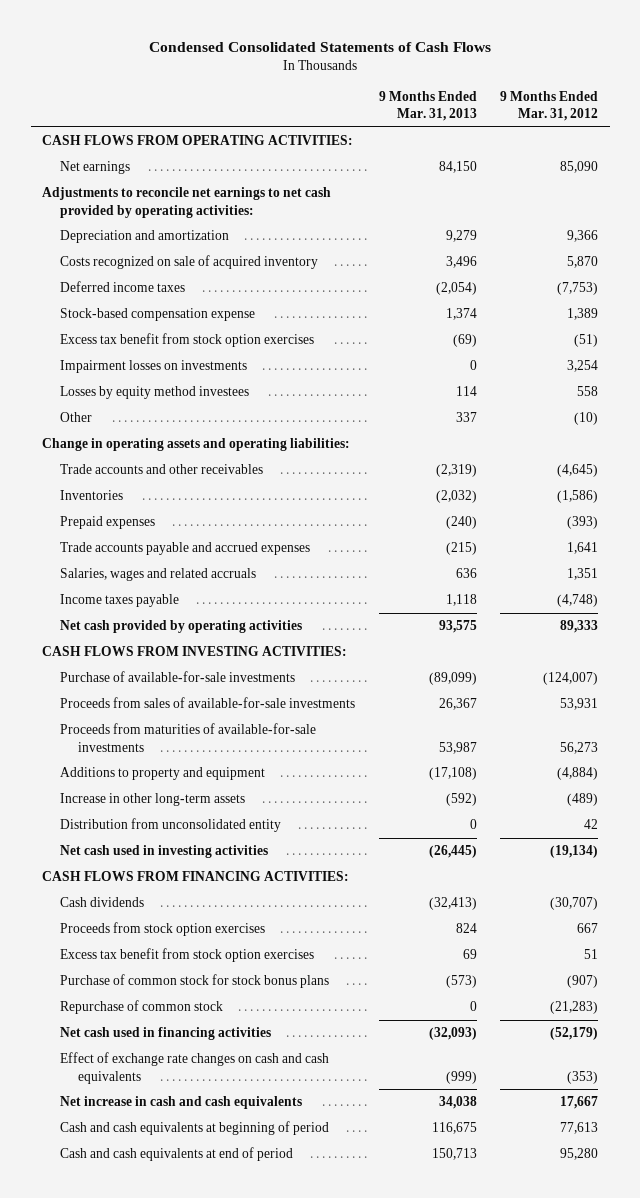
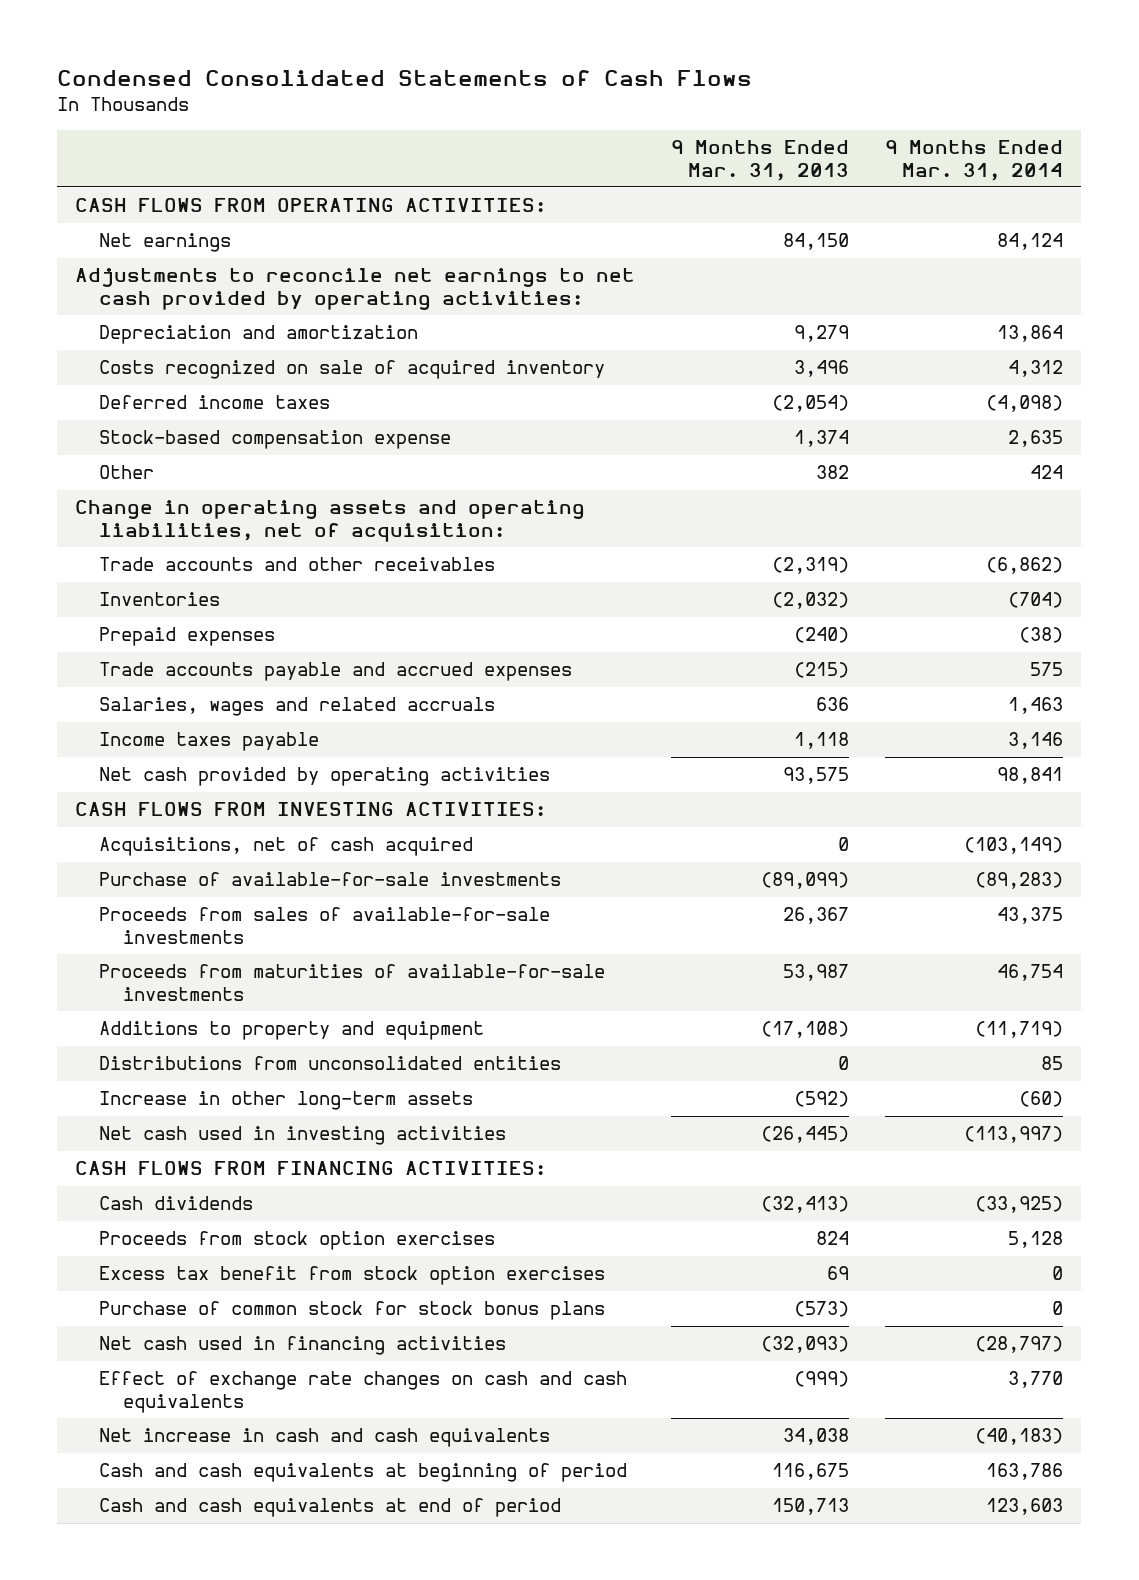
[500,90,599,122] 9 Months Ended Mar. 31, 2012 -> none
none -> [885,140,1064,181] 9 Months Ended Mar. 31, 2014
[60,333,315,348] Excess tax benefit from stock option exercises -> none
[60,360,248,374] Impairment losses on investments -> none
[60,386,250,400] Losses by equity method investees -> none
[455,412,477,423] 337 -> [816,465,850,480] 382
[42,438,351,452] Change in operating assets and operating liabilities: -> [75,500,586,542] Change in operating assets and operating liabilities, net of acquisition:
none -> [99,837,474,857] Acquisitions, net of cash acquired
none -> [99,1056,562,1071] Distributions from unconsolidated entities
[60,818,282,833] Distribution from unconsolidated entity -> none
[60,1000,224,1015] Repurchase of common stock -> none

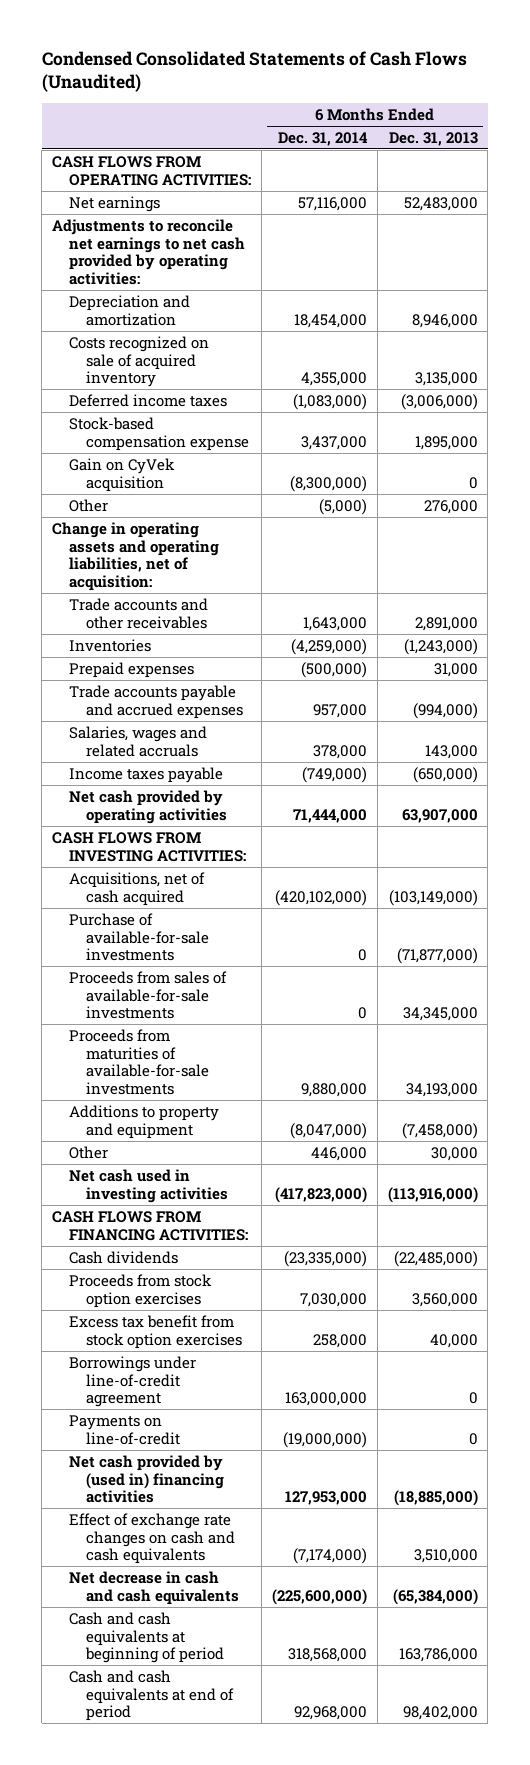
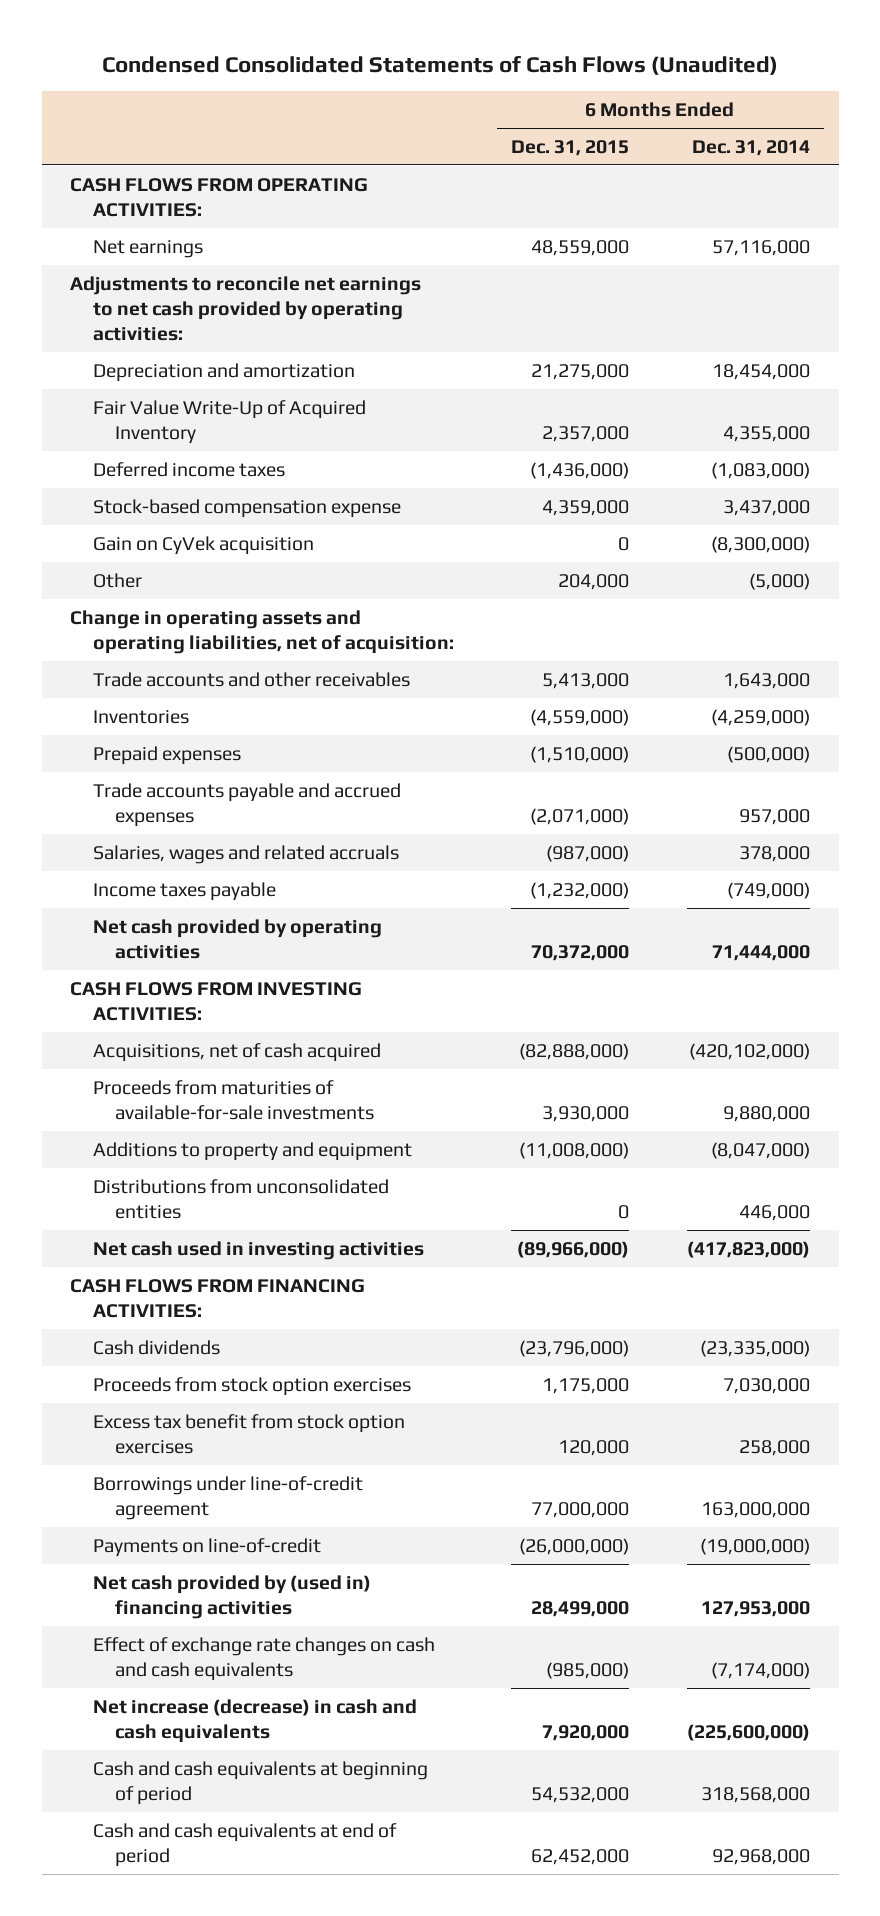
[388,131,478,146] Dec. 31, 2013 -> none
none -> [511,139,630,156] Dec. 31, 2015
[69,335,210,388] Costs recognized on sale of acquired inventory -> [92,399,366,444] Fair Value Write-Up of Acquired Inventory
[69,912,209,962] Purchase of available-for-sale investments -> none
[69,970,228,1020] Proceeds from sales of available-for-sale investments -> none
[69,1145,109,1159] Other -> [92,1178,389,1219] Distributions from unconsolidated entities
[69,1570,239,1605] Net decrease in cash and cash equivalents -> [92,1698,417,1743] Net increase (decrease) in cash and cash equivalents

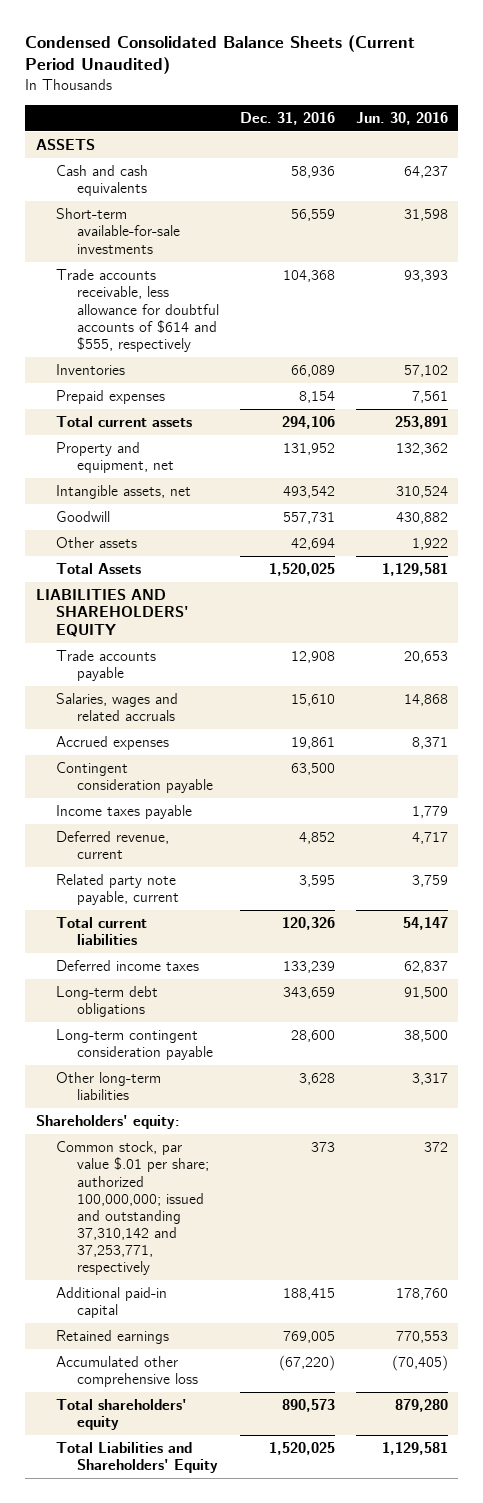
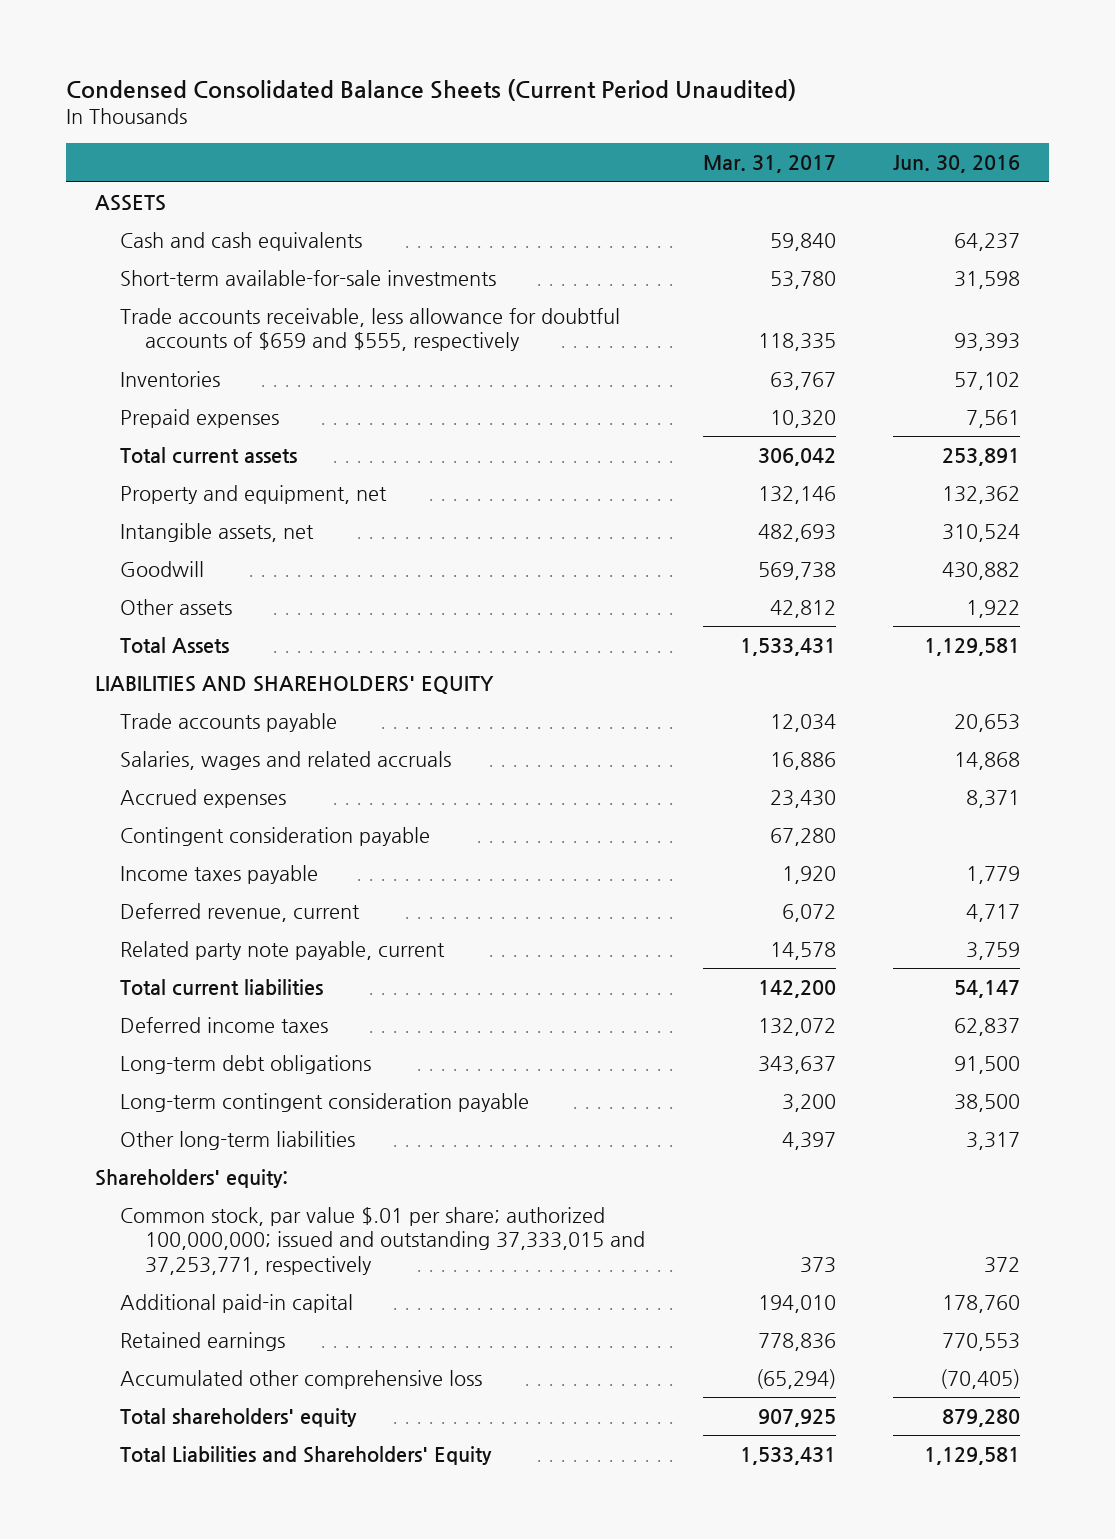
[239,111,335,125] Dec. 31, 2016 -> none
none -> [702,155,836,174] Mar. 31, 2017
[56,269,219,352] Trade accounts receivable, less allowance for doubtful accounts of $614 and $555, respectively -> [120,308,621,352] Trade accounts receivable, less allowance for doubtful accounts of $659 and $555, respectively
[56,1141,209,1276] Common stock, par value $.01 per share; authorized 100,000,000; issued and outstanding 37,310,142 and 37,253,771, respectively -> [120,1207,646,1275] Common stock, par value $.01 per share; authorized 100,000,000; issued and outstanding 37,333,015 and 37,253,771, respectively

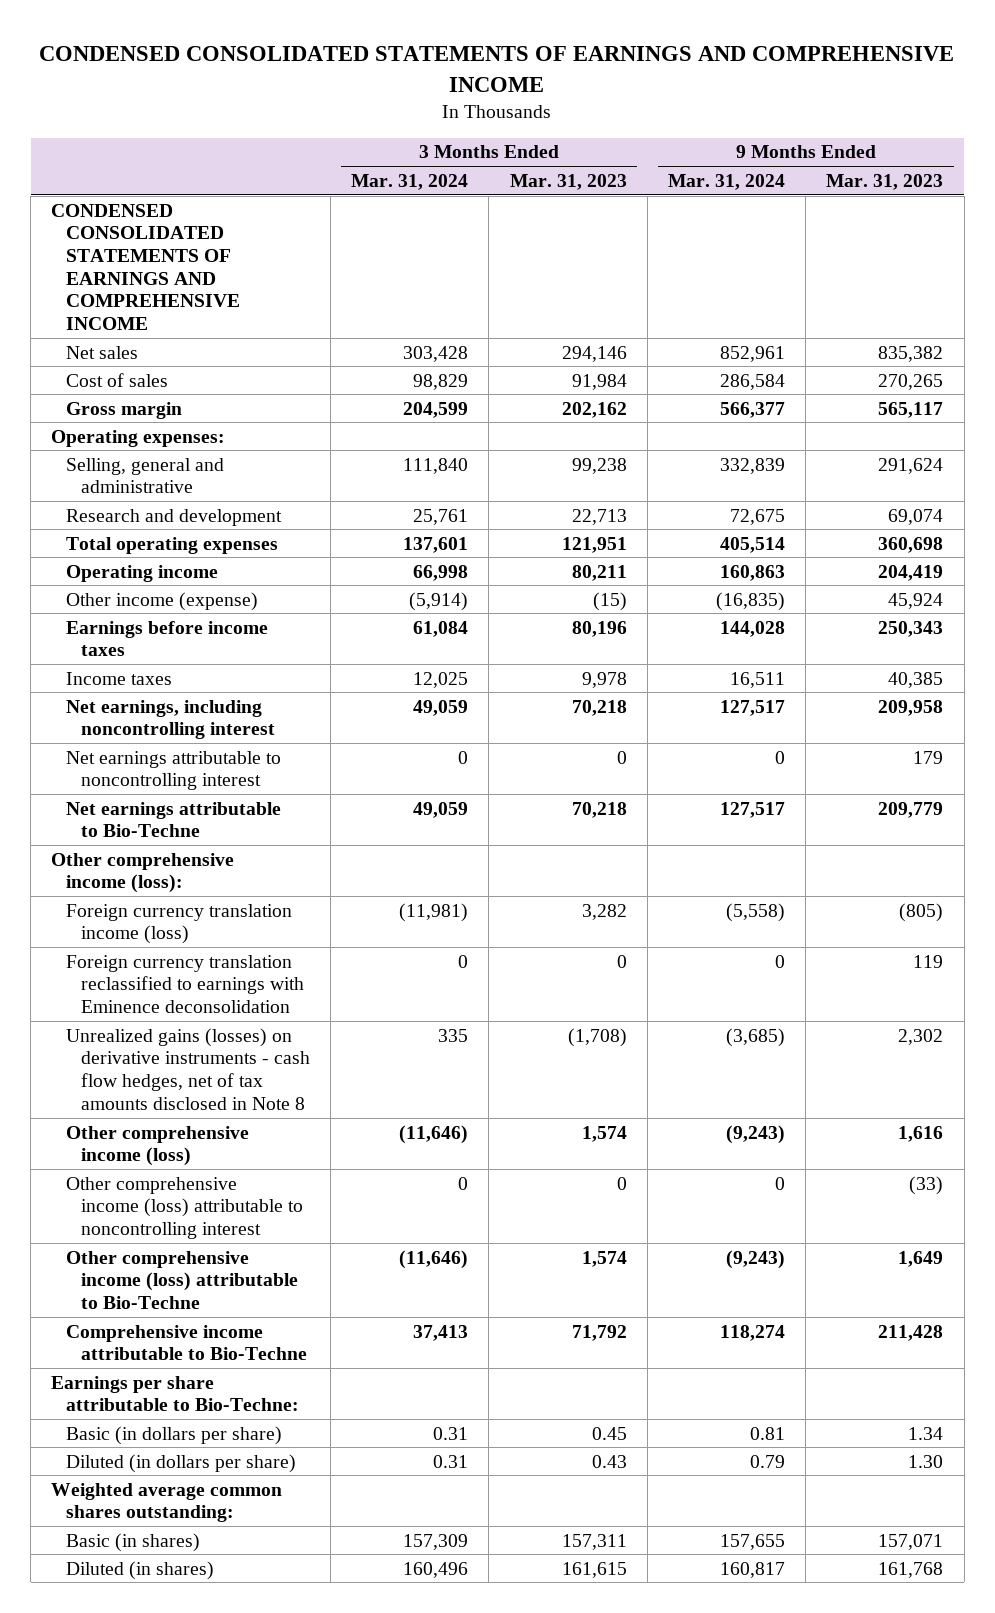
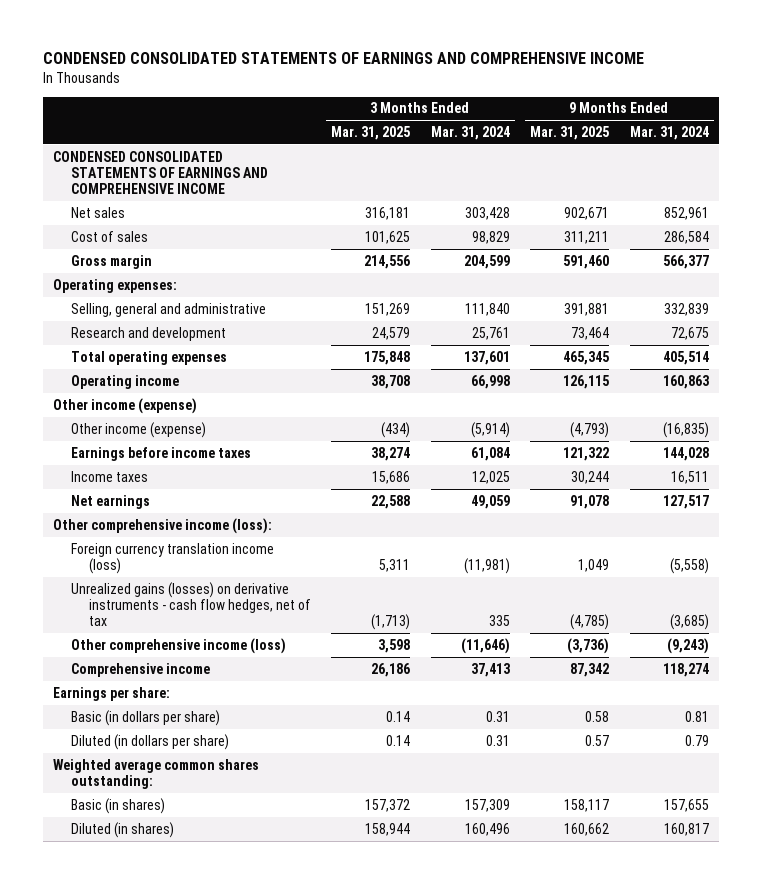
[509,173,627,190] Mar. 31, 2023 -> none
[826,173,944,190] Mar. 31, 2023 -> none
none -> [331,125,411,140] Mar. 31, 2025
none -> [530,125,610,140] Mar. 31, 2025
none -> [52,397,197,414] Other income (expense)
[66,699,275,740] Net earnings, including noncontrolling interest -> none
[66,750,282,791] Net earnings attributable to noncontrolling interest -> none
[66,801,282,838] Net earnings attributable to Bio-Techne -> [70,494,150,509] Net earnings
[66,954,304,1013] Foreign currency translation reclassified to earnings with Eminence deconsolidation -> none
[66,1027,310,1110] Unrealized gains (losses) on derivative instruments - cash flow hedges, net of tax amounts disclosed in Note 8 -> [70,581,311,627] Unrealized gains (losses) on derivative instruments - cash flow hedges, net of tax
[66,1176,303,1239] Other comprehensive income (loss) attributable to noncontrolling interest -> none
[66,1250,298,1309] Other comprehensive income (loss) attributable to Bio-Techne -> none
[66,1324,307,1361] Comprehensive income attributable to Bio-Techne -> [70,662,210,677] Comprehensive income
[51,1375,300,1412] Earnings per share attributable to Bio-Techne: -> [52,686,170,701] Earnings per share:

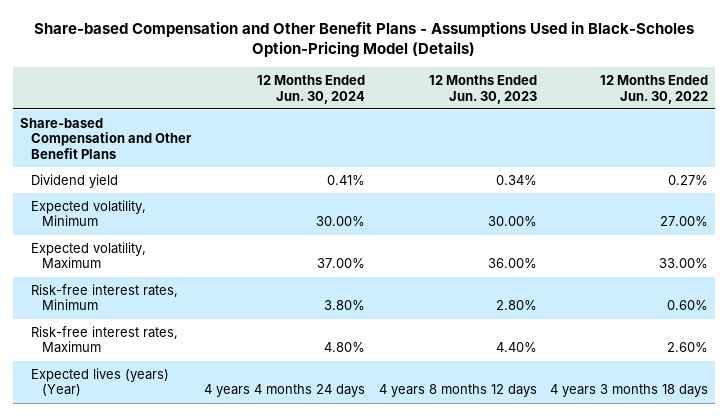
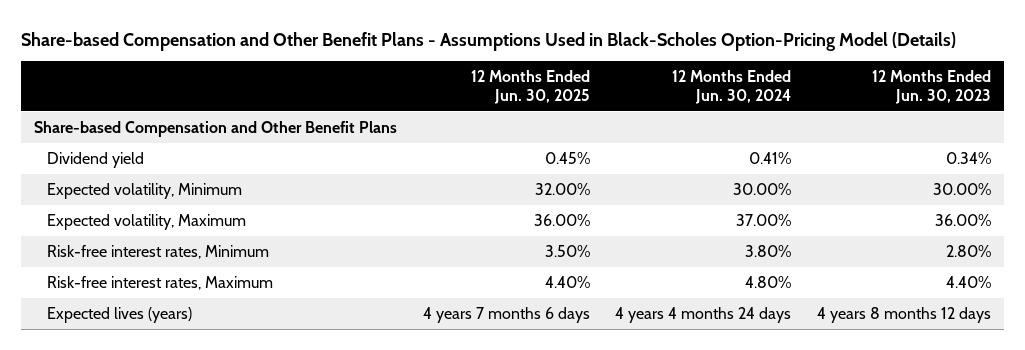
[600,74,709,104] 12 Months Ended Jun. 30, 2022 -> none
none -> [470,70,590,104] 12 Months Ended Jun. 30, 2025
[30,367,169,397] Expected lives (years) (Year) -> [46,306,192,323] Expected lives (years)

